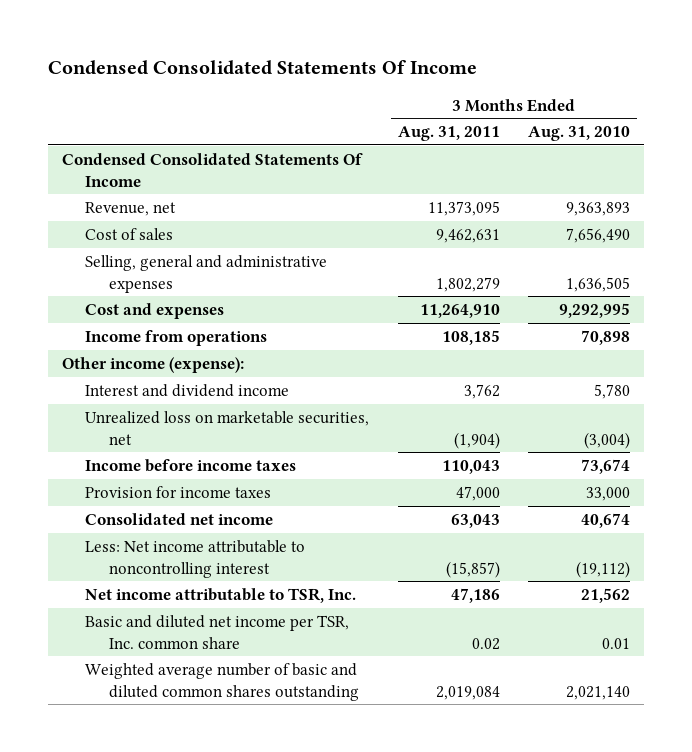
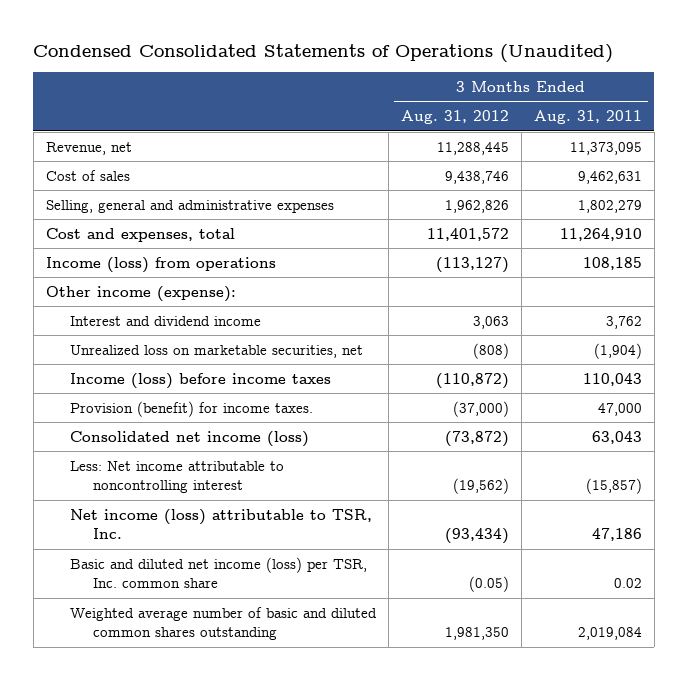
[47,60,477,76] Condensed Consolidated Statements Of Income -> [33,43,614,63] Condensed Consolidated Statements of Operations (Unaudited)
[528,126,631,142] Aug. 31, 2010 -> none
none -> [400,110,509,125] Aug. 31, 2012
[61,152,363,187] Condensed Consolidated Statements Of Income -> none
[85,302,225,319] Cost and expenses -> [45,227,235,242] Cost and expenses, total
[85,329,268,346] Income from operations -> [45,256,276,273] Income (loss) from operations
[85,458,297,472] Income before income taxes -> [69,372,331,389] Income (loss) before income taxes
[85,485,272,498] Provision for income taxes -> [69,400,313,417] Provision (benefit) for income taxes.
[85,512,274,525] Consolidated net income -> [69,430,309,447] Consolidated net income (loss)
[85,587,357,603] Net income attributable to TSR, Inc. -> [69,508,372,540] Net income (loss) attributable to TSR, Inc.
[85,614,350,649] Basic and diluted net income per TSR, Inc. common share -> [69,556,367,589] Basic and diluted net income (loss) per TSR, Inc. common share

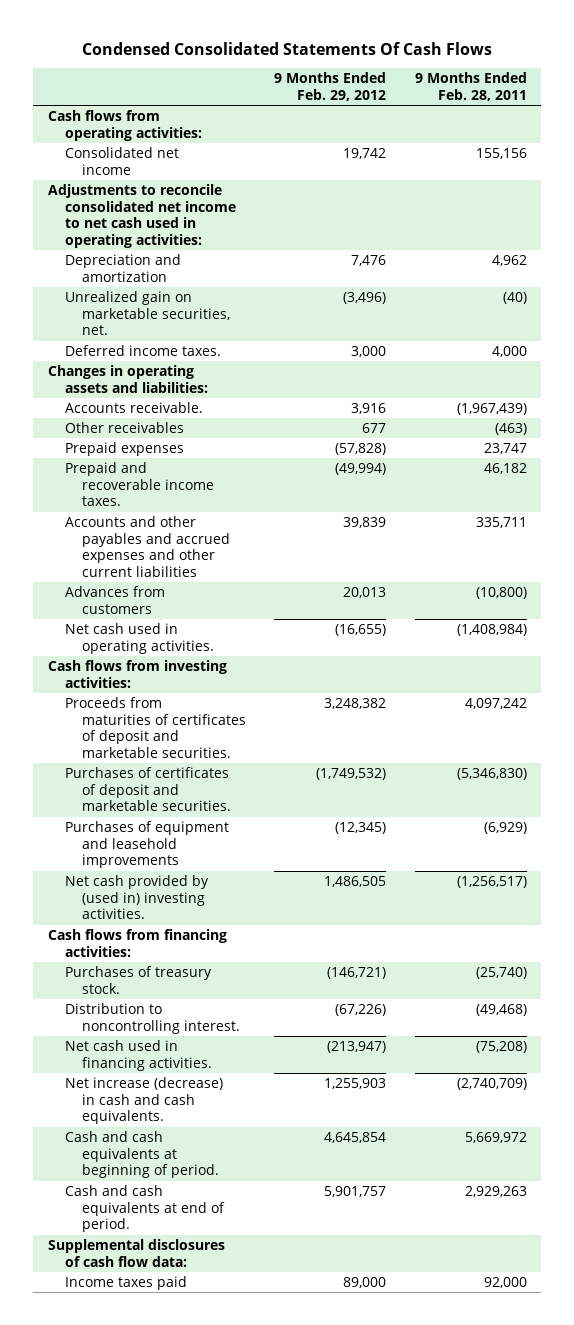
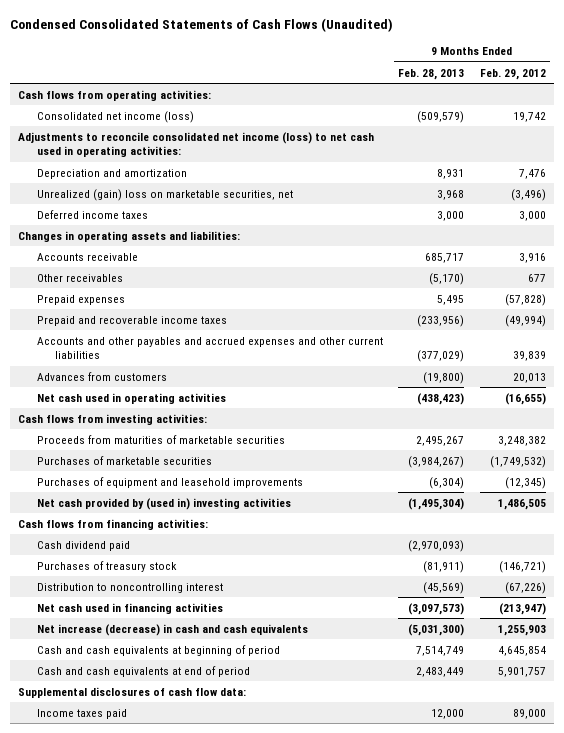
[82,41,493,55] Condensed Consolidated Statements Of Cash Flows -> [10,17,394,32] Condensed Consolidated Statements of Cash Flows (Unaudited)
[414,72,527,101] 9 Months Ended Feb. 28, 2011 -> none
none -> [398,68,465,80] Feb. 28, 2013
[64,146,179,175] Consolidated net income -> [36,110,194,123] Consolidated net income (loss)
[47,183,236,248] Adjustments to reconcile consolidated net income to net cash used in operating activities: -> [18,131,375,158] Adjustments to reconcile consolidated net income (loss) to net cash used in operating activities:
[64,290,231,336] Unrealized gain on marketable securities, net. -> [36,188,293,201] Unrealized (gain) loss on marketable securities, net
[64,344,221,356] Deferred income taxes. -> [36,209,148,219] Deferred income taxes
[64,401,203,413] Accounts receivable. -> [36,252,138,261] Accounts receivable
[64,461,215,507] Prepaid and recoverable income taxes. -> [36,315,227,326] Prepaid and recoverable income taxes
[64,622,215,654] Net cash used in operating activities. -> [36,392,226,404] Net cash used in operating activities
[64,696,247,758] Proceeds from maturities of certificates of deposit and marketable securities. -> [36,434,285,444] Proceeds from maturities of marketable securities
[64,766,232,812] Purchases of certificates of deposit and marketable securities. -> [36,455,212,465] Purchases of marketable securities
[64,874,209,920] Net cash provided by (used in) investing activities. -> [36,497,291,510] Net cash provided by (used in) investing activities
none -> [36,540,130,551] Cash dividend paid
[64,965,212,994] Purchases of treasury stock. -> [36,560,177,572] Purchases of treasury stock
[64,1002,241,1034] Distribution to noncontrolling interest. -> [36,582,223,593] Distribution to noncontrolling interest
[64,1039,213,1071] Net cash used in financing activities. -> [36,602,223,614] Net cash used in financing activities
[64,1076,223,1125] Net increase (decrease) in cash and cash equivalents. -> [36,623,308,636] Net increase (decrease) in cash and cash equivalents
[64,1130,220,1179] Cash and cash equivalents at beginning of period. -> [36,644,280,656] Cash and cash equivalents at beginning of period
[64,1184,226,1233] Cash and cash equivalents at end of period. -> [36,665,250,677] Cash and cash equivalents at end of period

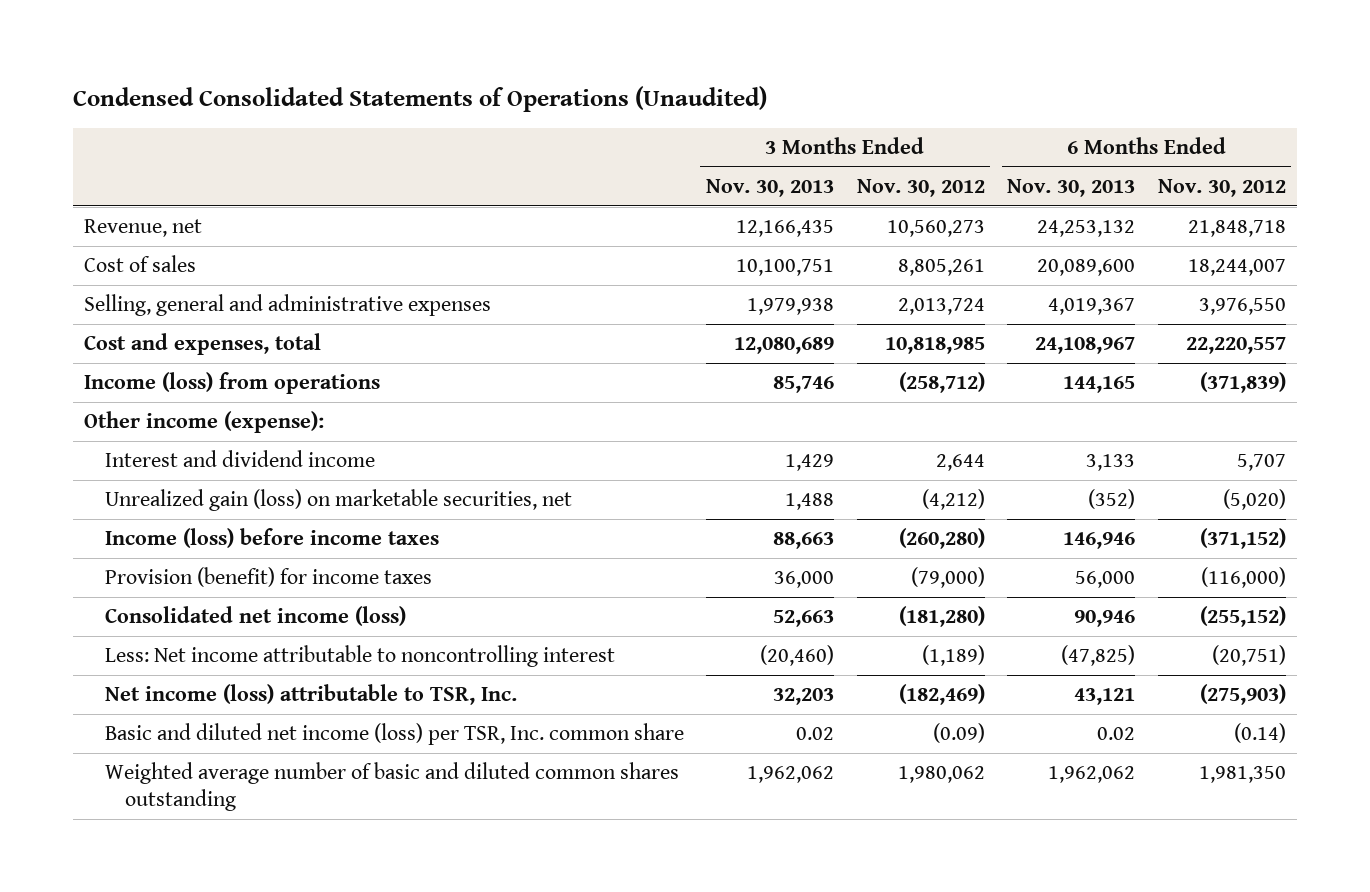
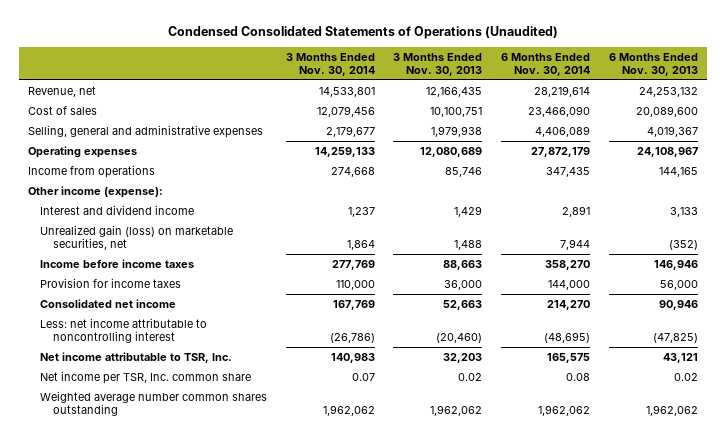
[856,179,985,198] Nov. 30, 2012 -> none
[1157,179,1286,198] Nov. 30, 2012 -> none
none -> [285,52,375,76] 3 Months Ended Nov. 30, 2014
none -> [500,52,590,76] 6 Months Ended Nov. 30, 2014
[84,333,322,356] Cost and expenses, total -> [27,146,137,159] Operating expenses
[84,372,381,395] Income (loss) from operations -> [27,165,155,179] Income from operations
[104,528,439,549] Income (loss) before income taxes -> [40,259,195,269] Income before income taxes
[104,567,432,588] Provision (benefit) for income taxes -> [40,278,182,289] Provision for income taxes
[104,606,406,627] Consolidated net income (loss) -> [40,299,177,309] Consolidated net income
[104,645,615,668] Less: Net income attributable to noncontrolling interest -> [40,318,208,343] Less: net income attributable to noncontrolling interest
[104,684,517,706] Net income (loss) attributable to TSR, Inc. -> [40,352,233,364] Net income attributable to TSR, Inc.
[104,723,684,746] Basic and diluted net income (loss) per TSR, Inc. common share -> [40,371,252,385] Net income per TSR, Inc. common share
[104,762,679,812] Weighted average number of basic and diluted common shares outstanding -> [40,391,268,416] Weighted average number common shares outstanding

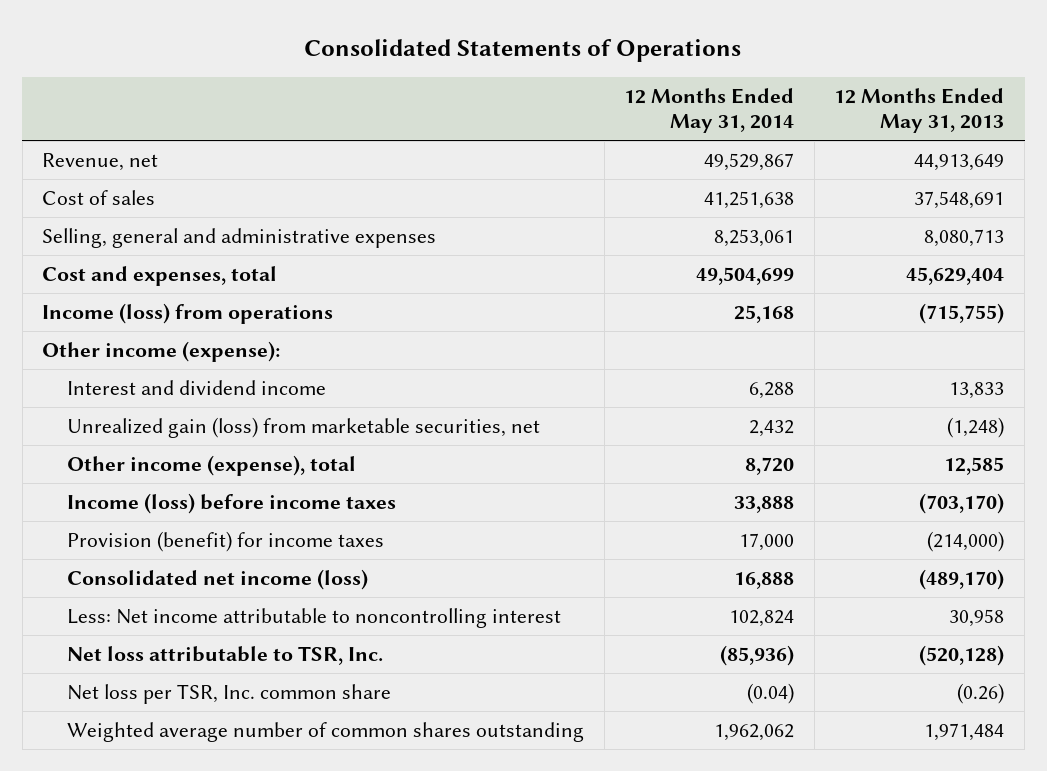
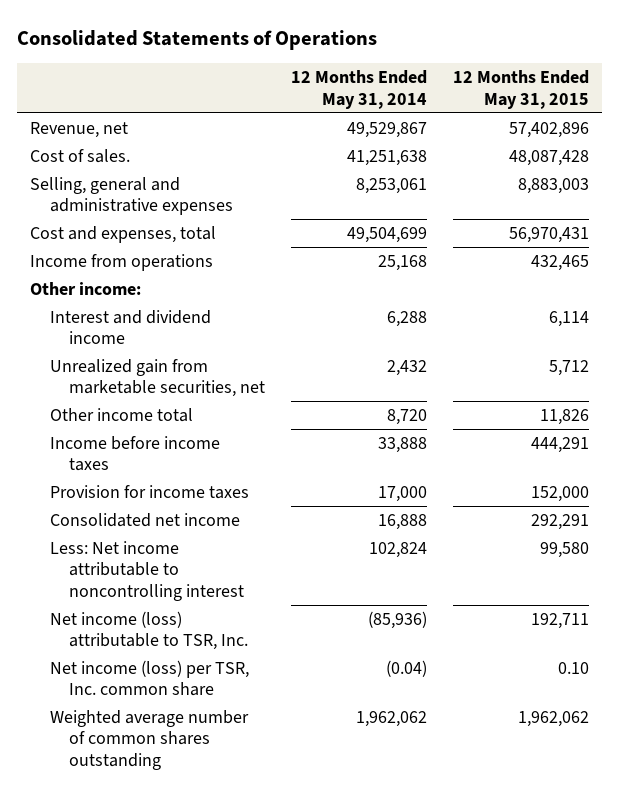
[834,87,1005,134] 12 Months Ended May 31, 2013 -> none
none -> [452,70,589,109] 12 Months Ended May 31, 2015
[42,189,156,205] Cost of sales -> [30,148,131,163] Cost of sales.
[42,302,334,324] Income (loss) from operations -> [30,253,214,271] Income from operations
[42,340,281,362] Other income (expense): -> [30,281,142,295] Other income:
[67,416,541,438] Unrealized gain (loss) from marketable securities, net -> [49,358,265,398] Unrealized gain from marketable securities, net
[67,454,357,476] Other income (expense), total -> [49,407,193,422] Other income total
[67,492,397,514] Income (loss) before income taxes -> [49,435,220,472] Income before income taxes
[67,530,385,552] Provision (benefit) for income taxes -> [49,484,249,499] Provision for income taxes
[67,568,369,590] Consolidated net income (loss) -> [49,512,240,527] Consolidated net income
[67,645,384,665] Net loss attributable to TSR, Inc. -> [49,610,248,651] Net income (loss) attributable to TSR, Inc.
[67,683,392,704] Net loss per TSR, Inc. common share -> [49,659,249,697] Net income (loss) per TSR, Inc. common share

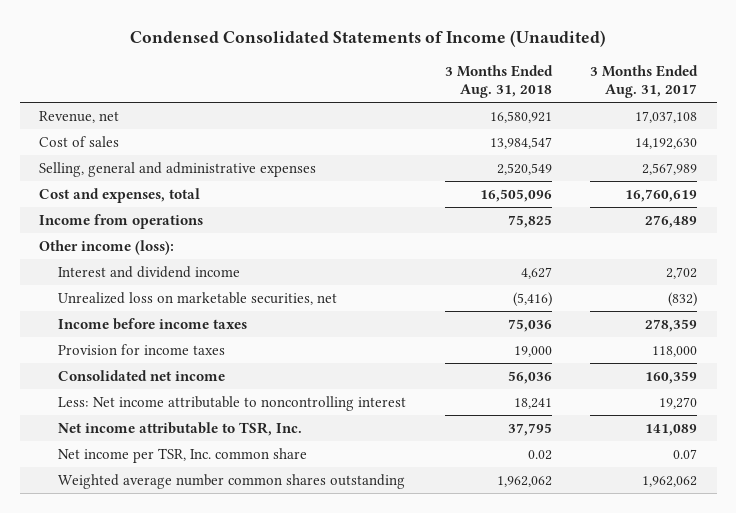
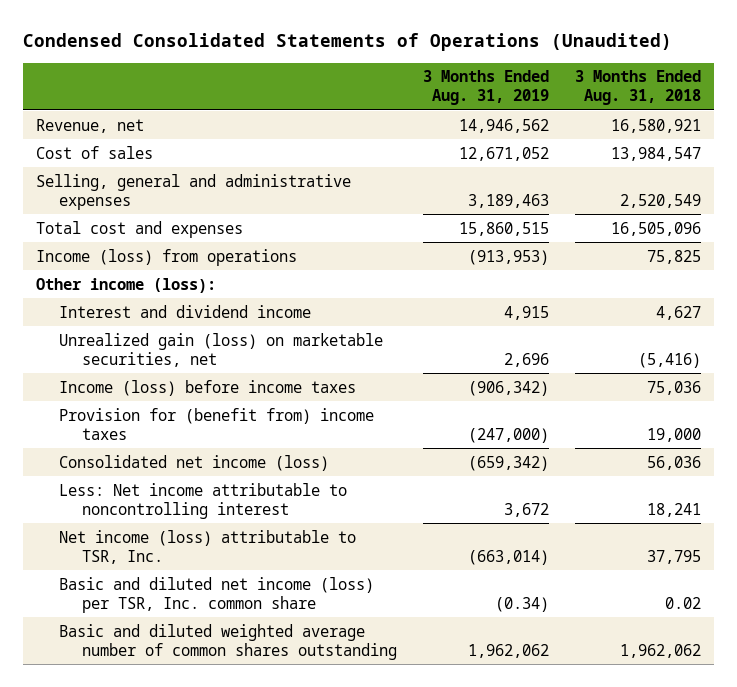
[130,30,607,48] Condensed Consolidated Statements of Income (Unaudited) -> [23,33,673,52] Condensed Consolidated Statements of Operations (Unaudited)
[590,64,699,99] 3 Months Ended Aug. 31, 2017 -> none
none -> [423,70,550,106] 3 Months Ended Aug. 31, 2019
[39,187,201,203] Cost and expenses, total -> [36,220,244,238] Total cost and expenses
[39,213,204,229] Income from operations -> [36,248,298,266] Income (loss) from operations
[58,291,338,305] Unrealized loss on marketable securities, net -> [59,332,384,367] Unrealized gain (loss) on marketable securities, net
[58,317,248,330] Income before income taxes -> [59,379,357,396] Income (loss) before income taxes
[58,343,226,355] Provision for income taxes -> [59,407,375,440] Provision for (benefit from) income taxes
[58,369,226,381] Consolidated net income -> [59,454,330,471] Consolidated net income (loss)
[58,421,303,436] Net income attributable to TSR, Inc. -> [59,529,357,564] Net income (loss) attributable to TSR, Inc.
[58,447,308,463] Net income per TSR, Inc. common share -> [59,576,375,613] Basic and diluted net income (loss) per TSR, Inc. common share
[58,473,406,489] Weighted average number common shares outstanding -> [59,623,398,660] Basic and diluted weighted average number of common shares outstanding

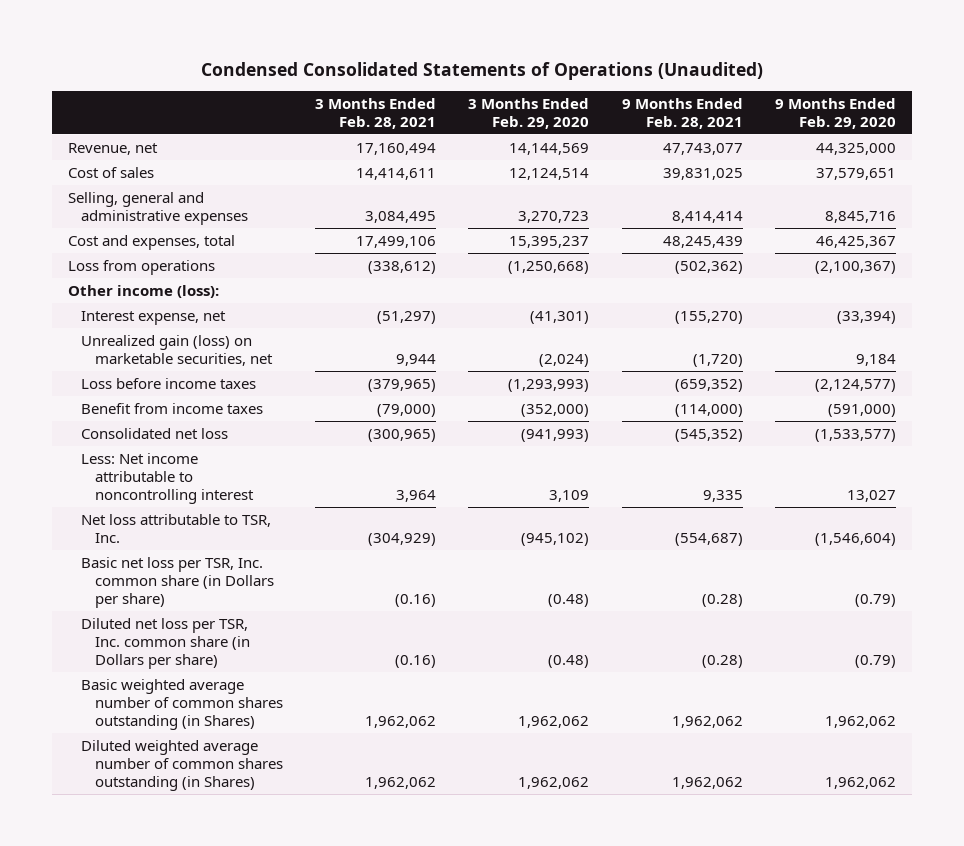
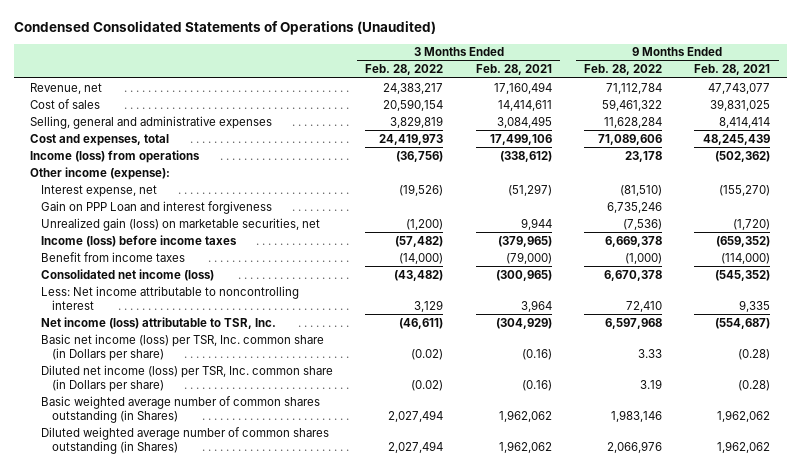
[468,97,590,129] 3 Months Ended Feb. 29, 2020 -> none
[774,97,896,129] 9 Months Ended Feb. 29, 2020 -> none
none -> [365,64,444,76] Feb. 28, 2022
none -> [584,64,663,76] Feb. 28, 2022
[68,259,216,275] Loss from operations -> [30,149,201,163] Income (loss) from operations
[68,284,220,298] Other income (loss): -> [30,166,171,180] Other income (expense):
none -> [41,200,273,214] Gain on PPP Loan and interest forgiveness
[81,377,257,389] Loss before income taxes -> [41,234,238,247] Income (loss) before income taxes
[81,427,229,439] Consolidated net loss -> [41,268,215,281] Consolidated net income (loss)
[81,513,272,543] Net loss attributable to TSR, Inc. -> [41,316,277,329] Net income (loss) attributable to TSR, Inc.
[81,556,274,608] Basic net loss per TSR, Inc. common share (in Dollars per share) -> [41,333,325,361] Basic net income (loss) per TSR, Inc. common share (in Dollars per share)
[81,617,250,669] Diluted net loss per TSR, Inc. common share (in Dollars per share) -> [41,364,334,392] Diluted net income (loss) per TSR, Inc. common share (in Dollars per share)

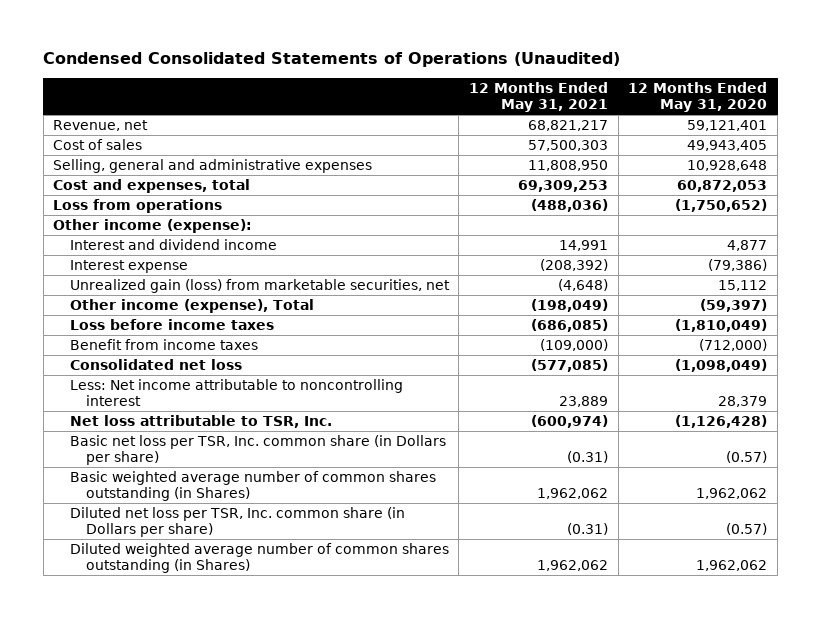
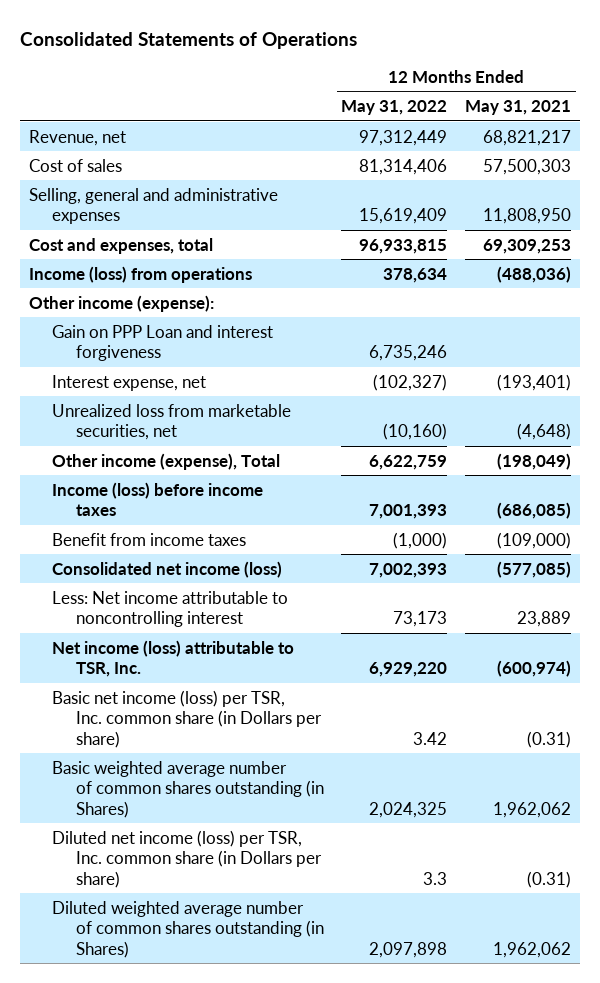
[43,52,621,68] Condensed Consolidated Statements of Operations (Unaudited) -> [19,31,357,49] Consolidated Statements of Operations
[628,81,768,113] 12 Months Ended May 31, 2020 -> none
none -> [341,100,448,116] May 31, 2022
[53,198,223,213] Loss from operations -> [28,265,252,283] Income (loss) from operations
[69,238,277,250] Interest and dividend income -> none
none -> [52,324,274,362] Gain on PPP Loan and interest forgiveness
[69,259,188,273] Interest expense -> [52,374,207,391] Interest expense, net
[540,258,609,271] (208,392) -> [497,373,572,391] (193,401)
[69,278,450,293] Unrealized gain (loss) from marketable securities, net -> [52,403,292,441] Unrealized loss from marketable securities, net
[69,318,274,330] Loss before income taxes -> [52,481,264,517] Income (loss) before income taxes
[69,358,242,370] Consolidated net loss -> [52,560,283,578] Consolidated net income (loss)
[69,414,332,428] Net loss attributable to TSR, Inc. -> [52,639,295,678] Net income (loss) attributable to TSR, Inc.
[69,434,446,466] Basic net loss per TSR, Inc. common share (in Dollars per share) -> [52,689,322,748] Basic net income (loss) per TSR, Inc. common share (in Dollars per share)
[69,506,405,538] Diluted net loss per TSR, Inc. common share (in Dollars per share) -> [52,829,322,888] Diluted net income (loss) per TSR, Inc. common share (in Dollars per share)

